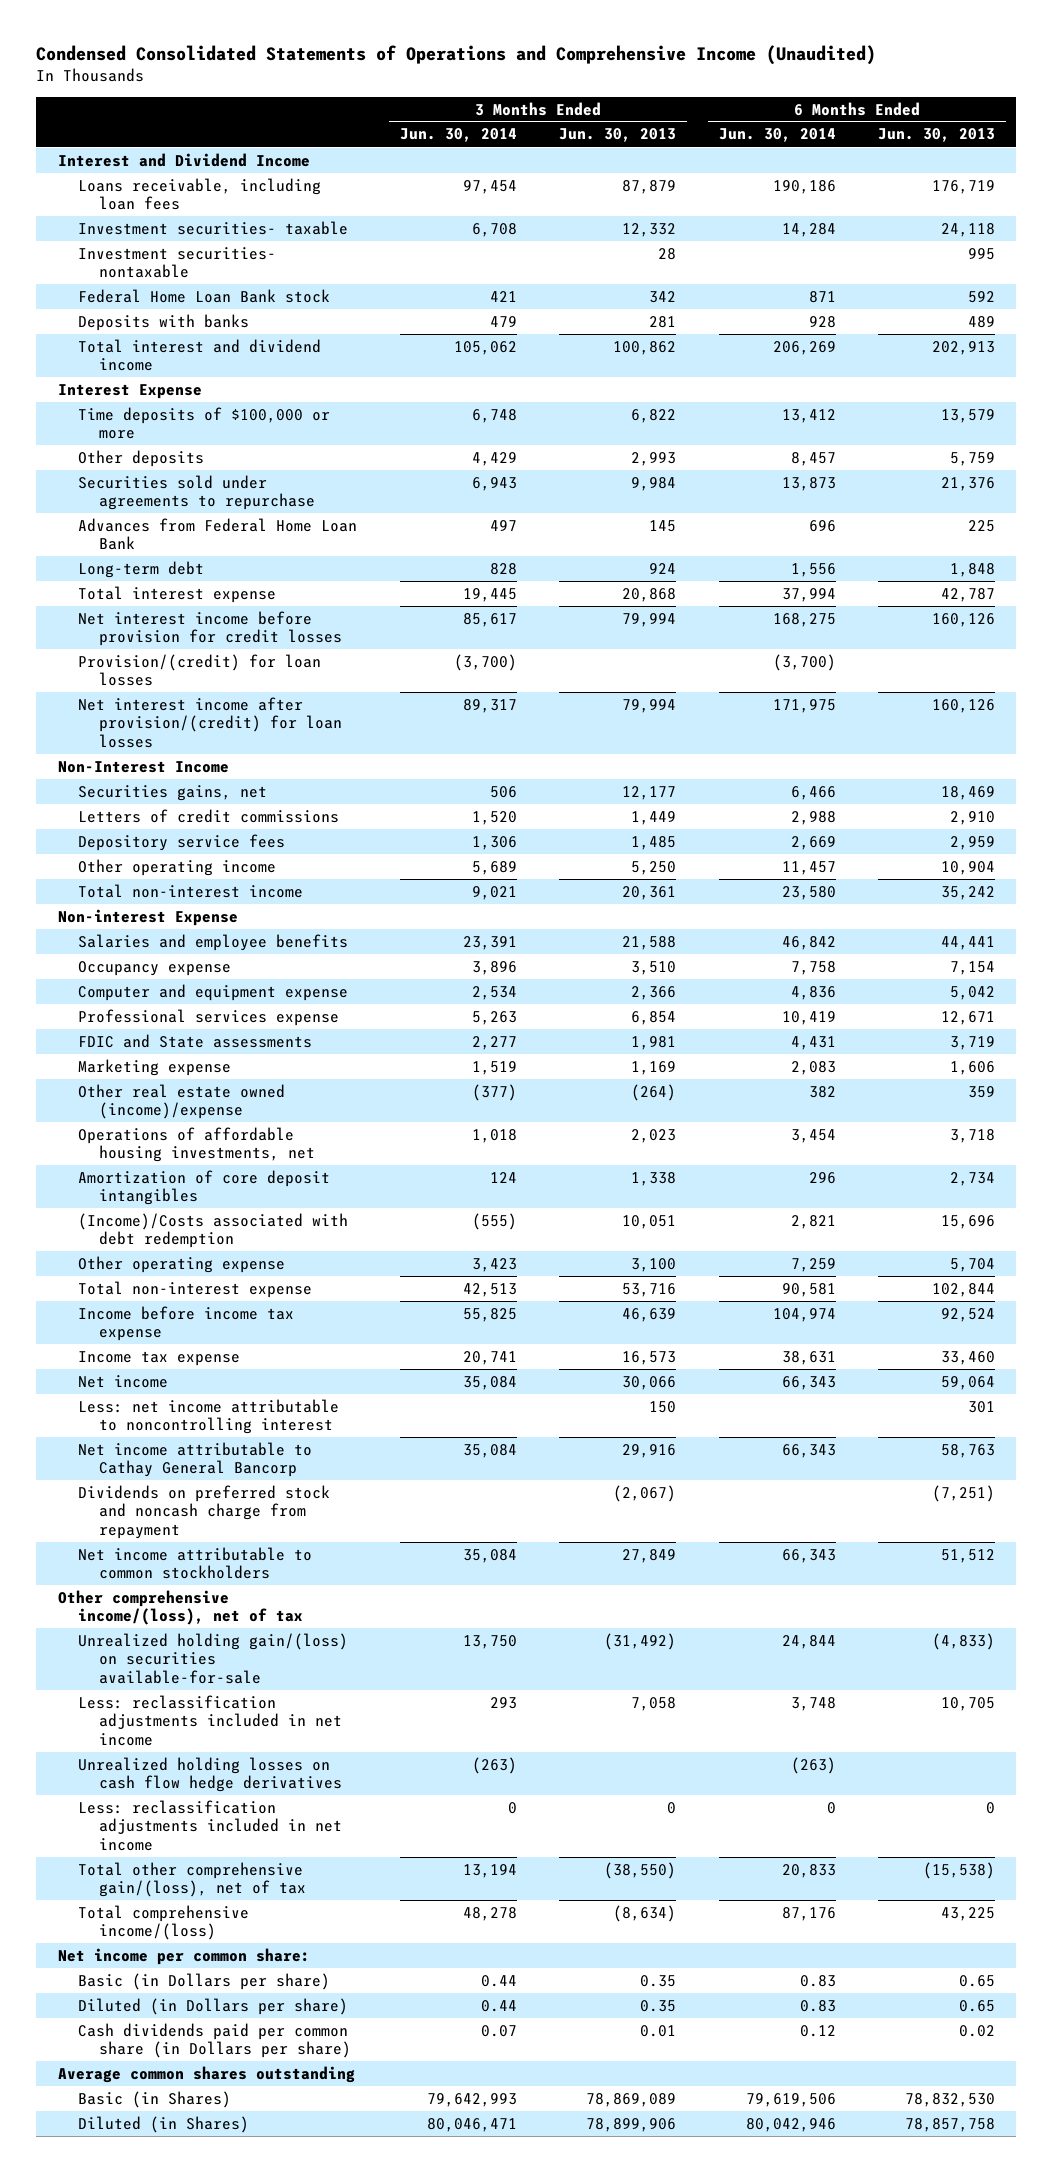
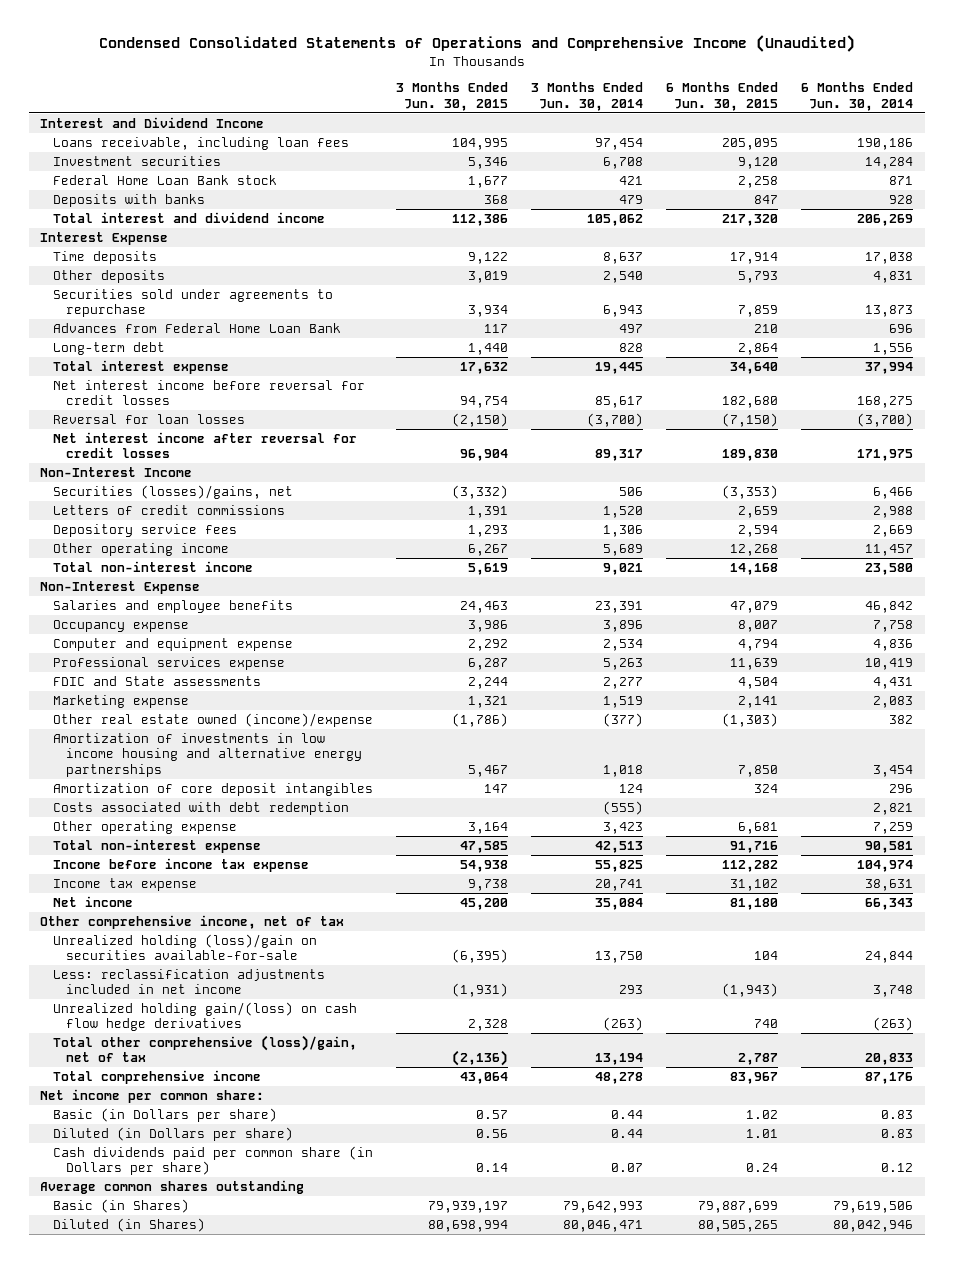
[559,128,677,143] Jun. 30, 2013 -> none
[877,128,995,143] Jun. 30, 2013 -> none
none -> [396,82,509,111] 3 Months Ended Jun. 30, 2015
none -> [666,82,779,111] 6 Months Ended Jun. 30, 2015
[78,246,277,279] Investment securities- nontaxable -> none
[78,220,349,235] Investment securities- taxable -> [53,155,222,166] Investment securities
[78,406,331,440] Time deposits of $100,000 or more -> none
none -> [53,250,158,264] Time deposits
[471,451,517,466] 4,429 -> [603,270,644,283] 2,540
[790,451,836,466] 8,457 -> [873,270,914,283] 4,831
[78,610,342,647] Net interest income before provision for credit losses -> [53,379,366,406] Net interest income before reversal for credit losses
[78,653,322,687] Provision/(credit) for loan losses -> [53,413,246,424] Reversal for loan losses
[78,696,342,748] Net interest income after provision/(credit) for loan losses -> [53,431,358,459] Net interest income after reversal for credit losses
[78,784,268,801] Securities gains, net -> [53,484,294,499] Securities (losses)/gains, net
[57,908,238,926] Non-interest Expense -> [40,580,201,594] Non-Interest Expense
[78,1126,315,1163] Operations of affordable housing investments, net -> [53,732,362,777] Amortization of investments in low income housing and alternative energy partnerships
[78,1212,349,1249] (Income)/Costs associated with debt redemption -> [53,801,350,815] Costs associated with debt redemption
[78,1398,340,1435] Less: net income attributable to noncontrolling interest -> none
[78,1441,313,1478] Net income attributable to Cathay General Bancorp -> none
[78,1484,331,1539] Dividends on preferred stock and noncash charge from repayment -> none
[78,1546,313,1580] Net income attributable to common stockholders -> none
[57,1589,304,1626] Other comprehensive income/(loss), net of tax -> [40,914,345,929] Other comprehensive income, net of tax
[78,1632,349,1684] Unrealized holding gain/(loss) on securities available-for-sale -> [53,933,318,961] Unrealized holding (loss)/gain on securities available-for-sale
[78,1799,342,1851] Less: reclassification adjustments included in net income -> none
[78,1756,342,1793] Unrealized holding losses on cash flow hedge derivatives -> [53,1001,358,1032] Unrealized holding gain/(loss) on cash flow hedge derivatives
[78,1861,306,1898] Total other comprehensive gain/(loss), net of tax -> [53,1034,358,1063] Total other comprehensive (loss)/gain, net of tax
[78,1904,250,1941] Total comprehensive income/(loss) -> [53,1069,262,1084] Total comprehensive income

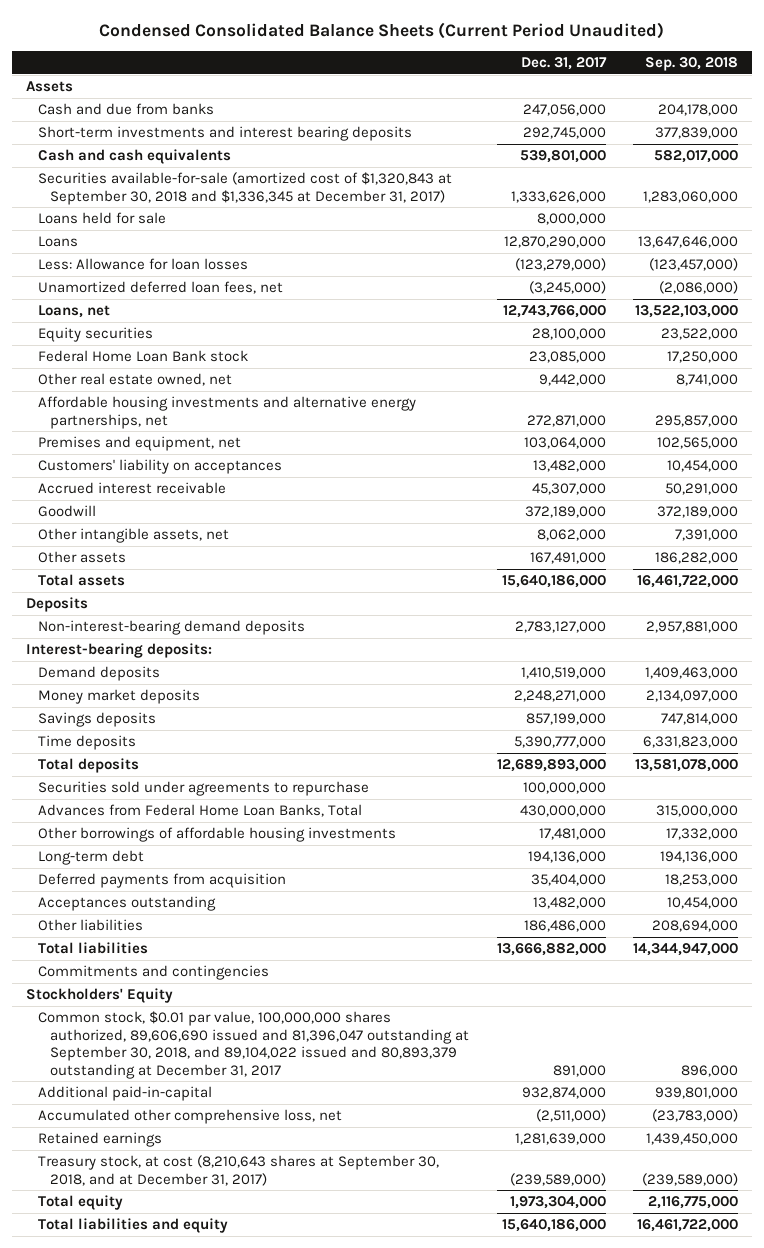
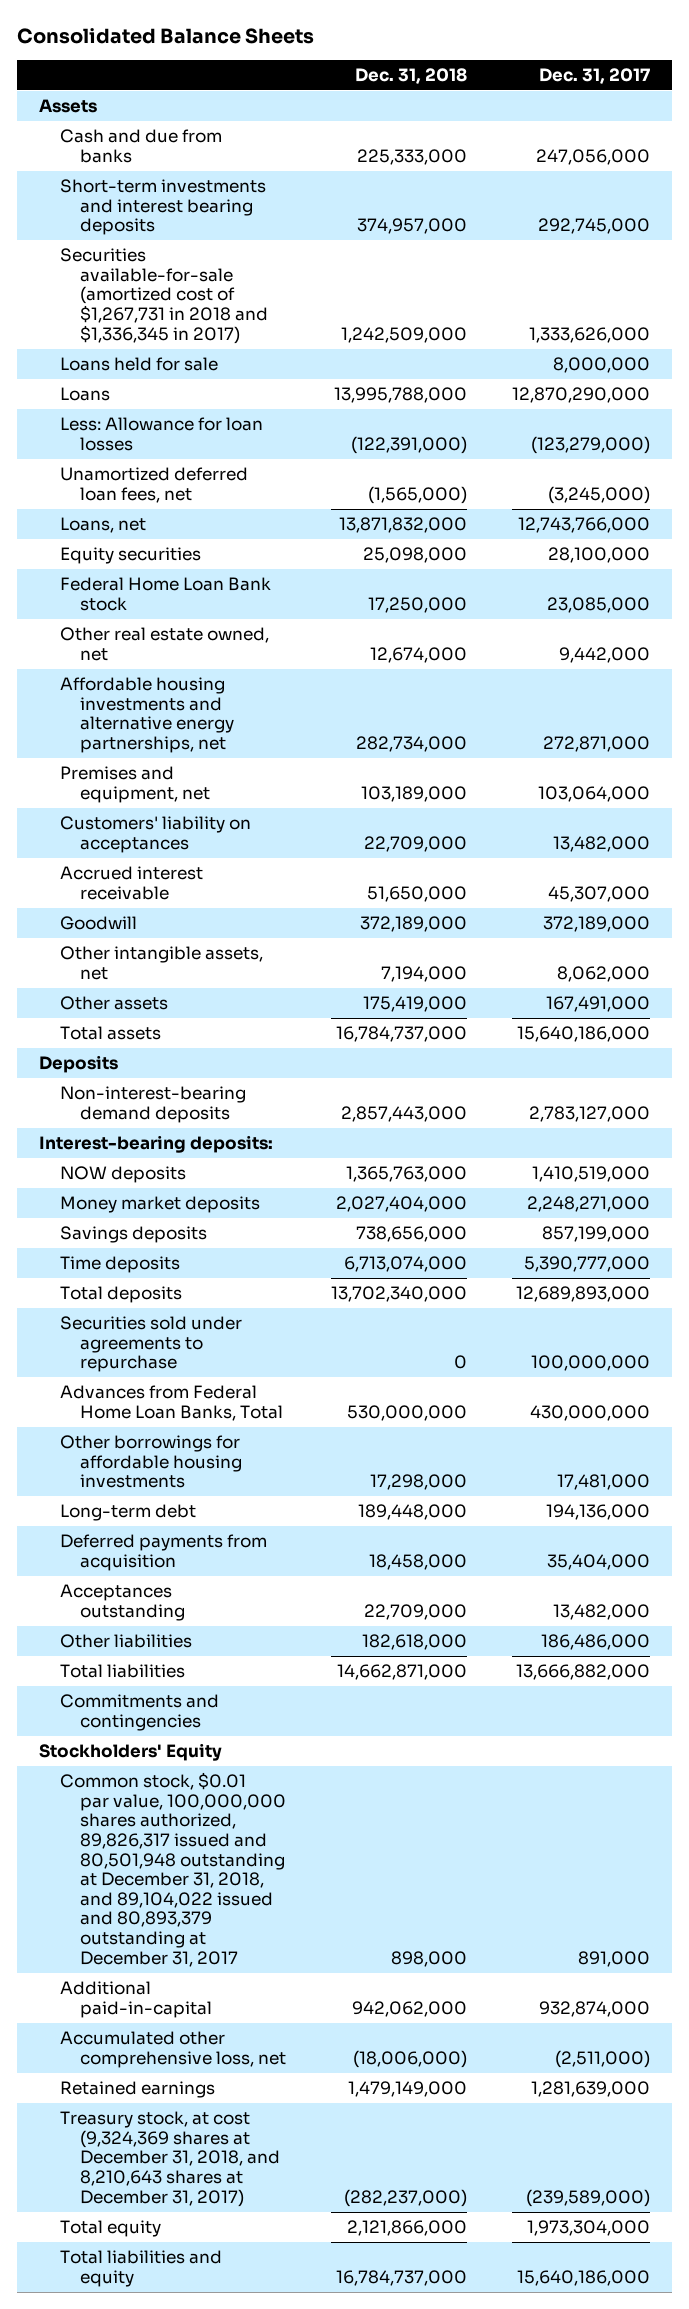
[99,21,665,39] Condensed Consolidated Balance Sheets (Current Period Unaudited) -> [16,27,314,44] Consolidated Balance Sheets
[645,57,739,72] Sep. 30, 2018 -> none
none -> [354,68,467,85] Dec. 31, 2018
[38,149,232,165] Cash and cash equivalents -> none
[38,172,453,205] Securities available-for-sale (amortized cost of $1,320,843 at September 30, 2018 and $1,336,345 at December 31, 2017) -> [59,248,268,344] Securities available-for-sale (amortized cost of $1,267,731 in 2018 and $1,336,345 in 2017)
[38,666,161,682] Demand deposits -> [59,1166,186,1184] NOW deposits
[38,827,397,843] Other borrowings of affordable housing investments -> [59,1435,242,1489] Other borrowings for affordable housing investments
[38,1011,470,1079] Common stock, $0.01 par value, 100,000,000 shares authorized, 89,606,690 issued and 81,396,047 outstanding at September 30, 2018, and 89,104,022 issued and 80,893,379 outstanding at December 31, 2017 -> [59,1772,286,1967] Common stock, $0.01 par value, 100,000,000 shares authorized, 89,826,317 issued and 80,501,948 outstanding at December 31, 2018, and 89,104,022 issued and 80,893,379 outstanding at December 31, 2017
[38,1155,440,1186] Treasury stock, at cost (8,210,643 shares at September 30, 2018, and at December 31, 2017) -> [59,2111,280,2207] Treasury stock, at cost (9,324,369 shares at December 31, 2018, and 8,210,643 shares at December 31, 2017)

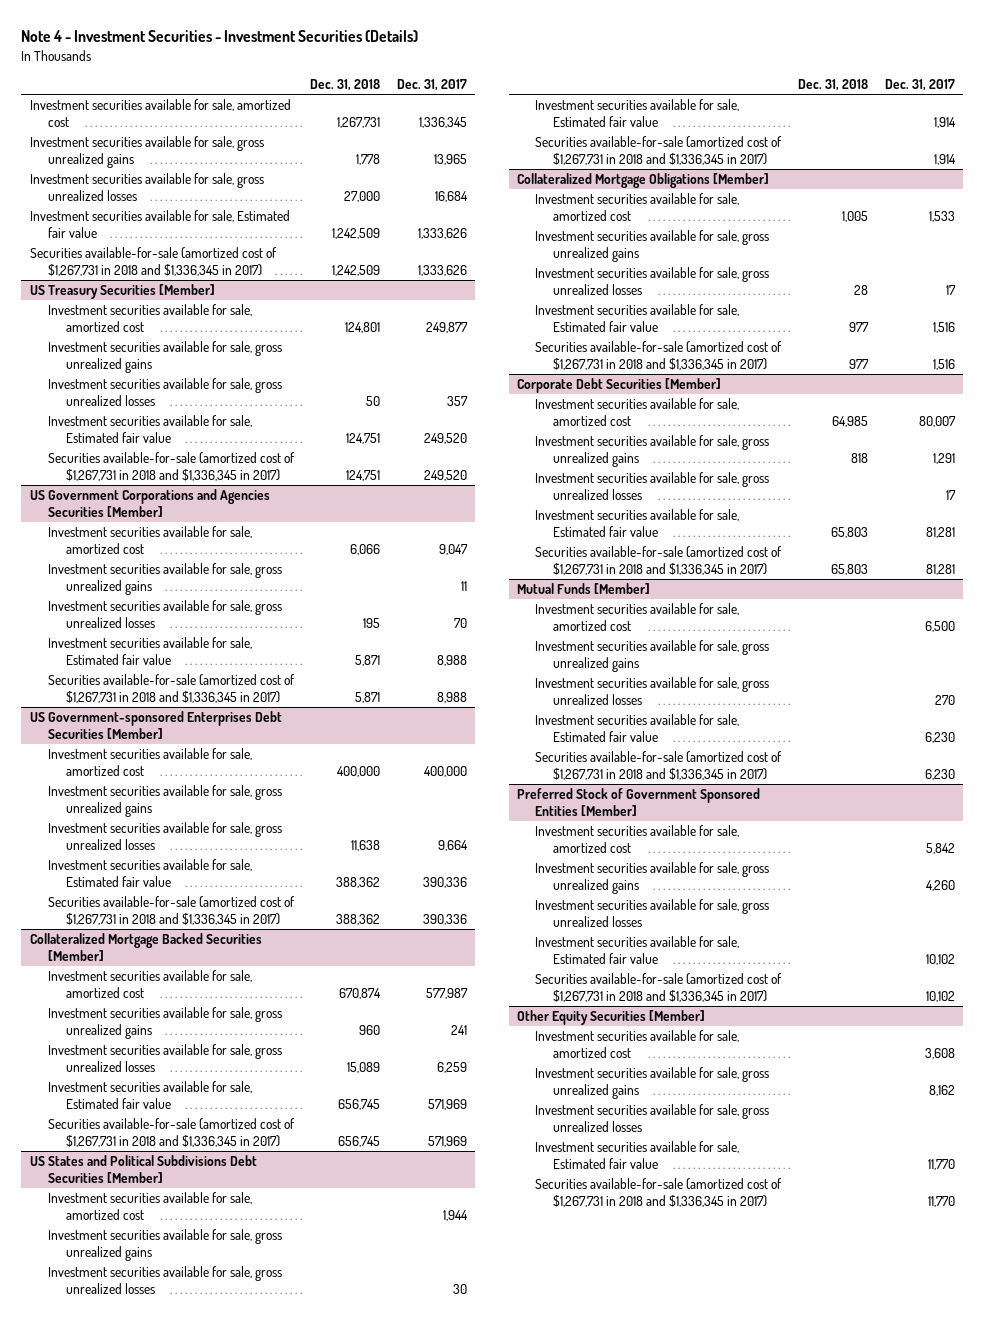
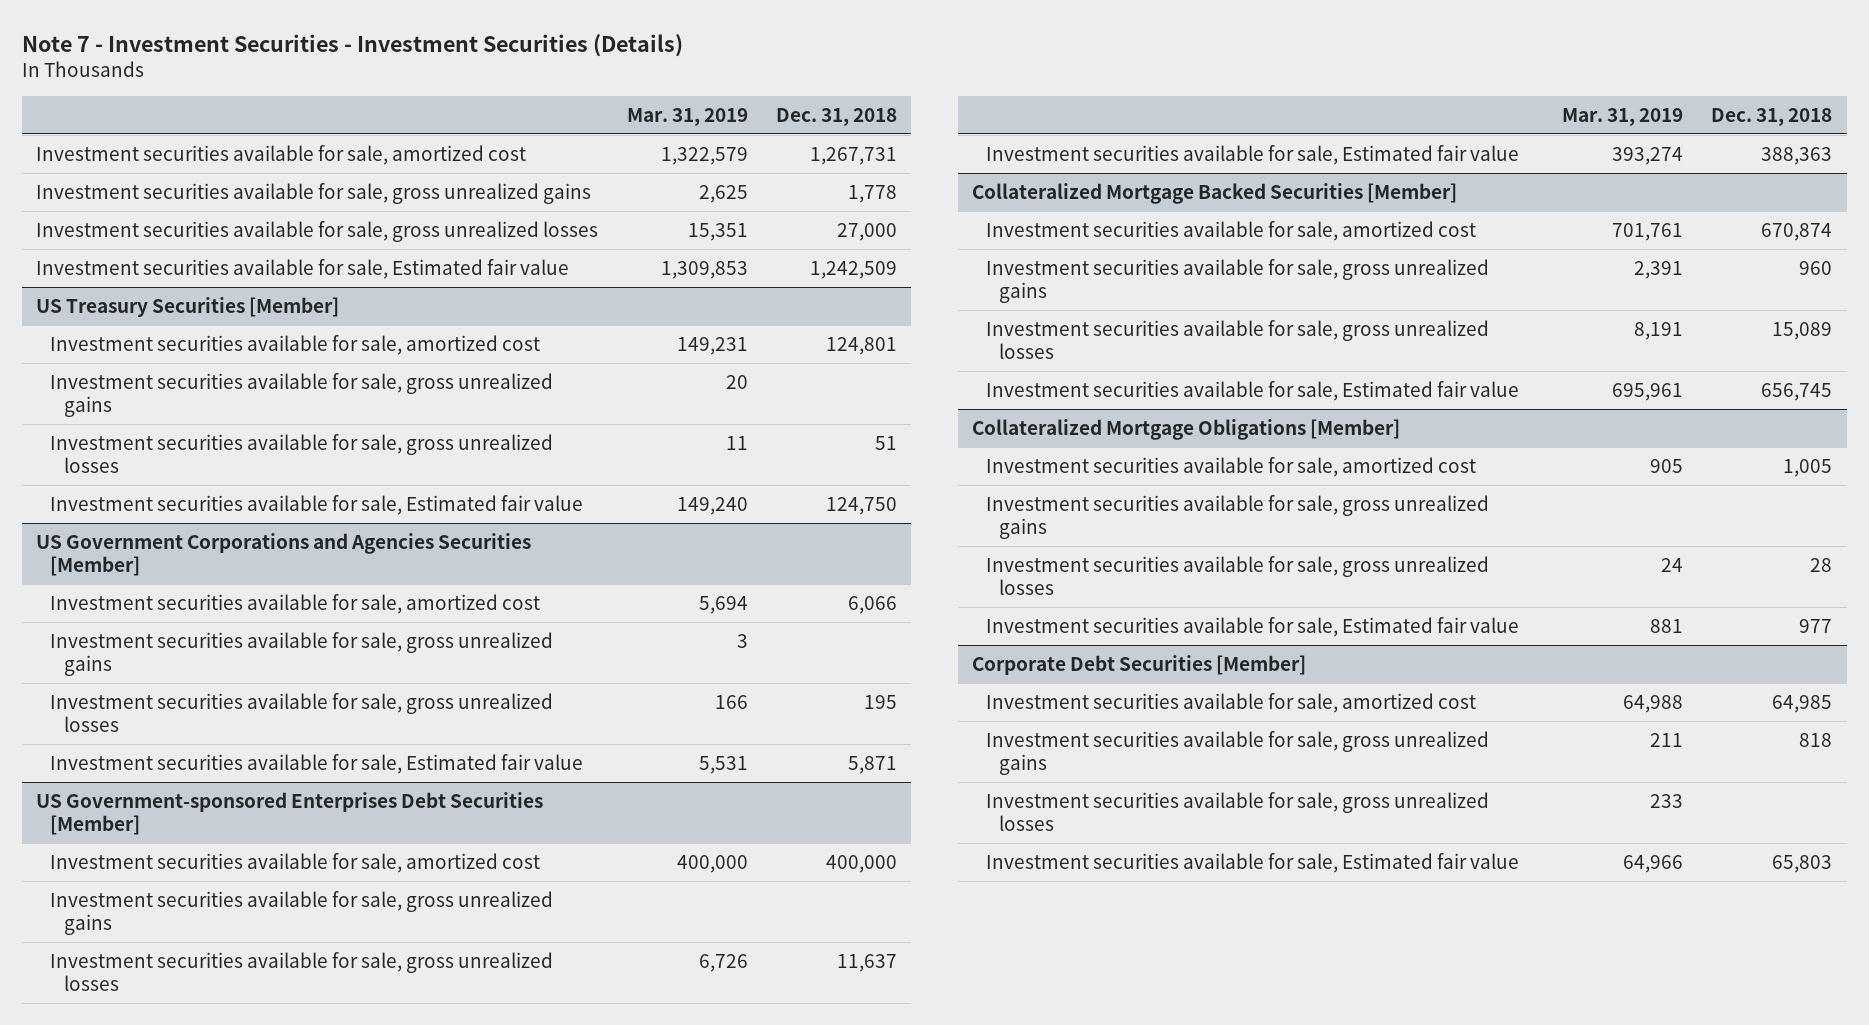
[21,30,419,43] Note 4 - Investment Securities - Investment Securities (Details) -> [22,33,684,57] Note 7 - Investment Securities - Investment Securities (Details)
[396,79,467,92] Dec. 31, 2017 -> none
none -> [626,107,748,126] Mar. 31, 2019
[29,247,277,276] Securities available-for-sale (amortized cost of $1,267,731 in 2018 and $1,336,345 in 2017) -> none
[47,452,295,481] Securities available-for-sale (amortized cost of $1,267,731 in 2018 and $1,336,345 in 2017) -> none
[366,395,381,406] 50 -> [874,435,897,450] 51
[346,432,381,444] 124,751 -> [825,496,897,515] 124,750
[47,674,295,703] Securities available-for-sale (amortized cost of $1,267,731 in 2018 and $1,336,345 in 2017) -> none
[47,896,295,925] Securities available-for-sale (amortized cost of $1,267,731 in 2018 and $1,336,345 in 2017) -> none
[351,839,381,851] 11,638 -> [836,953,897,972] 11,637
[336,876,381,888] 388,362 -> [1761,146,1833,165] 388,363
[47,1118,295,1147] Securities available-for-sale (amortized cost of $1,267,731 in 2018 and $1,336,345 in 2017) -> none
[29,1155,257,1183] US States and Political Subdivisions Debt Securities [Member] -> none
[47,1192,252,1220] Investment securities available for sale, amortized cost -> none
[47,1229,282,1261] Investment securities available for sale, gross unrealized gains -> none
[47,1266,282,1294] Investment securities available for sale, gross unrealized losses -> none
[535,99,740,127] Investment securities available for sale, Estimated fair value -> none
[535,136,783,165] Securities available-for-sale (amortized cost of $1,267,731 in 2018 and $1,336,345 in 2017) -> none
[535,341,783,370] Securities available-for-sale (amortized cost of $1,267,731 in 2018 and $1,336,345 in 2017) -> none
[535,546,783,575] Securities available-for-sale (amortized cost of $1,267,731 in 2018 and $1,336,345 in 2017) -> none
[517,583,651,595] Mutual Funds [Member] -> none
[535,603,740,631] Investment securities available for sale, amortized cost -> none
[535,640,770,672] Investment securities available for sale, gross unrealized gains -> none
[535,677,770,705] Investment securities available for sale, gross unrealized losses -> none
[535,714,740,742] Investment securities available for sale, Estimated fair value -> none
[535,751,783,780] Securities available-for-sale (amortized cost of $1,267,731 in 2018 and $1,336,345 in 2017) -> none
[517,788,761,816] Preferred Stock of Government Sponsored Entities [Member] -> none
[535,825,740,853] Investment securities available for sale, amortized cost -> none
[535,862,770,894] Investment securities available for sale, gross unrealized gains -> none
[535,899,770,927] Investment securities available for sale, gross unrealized losses -> none
[535,936,740,964] Investment securities available for sale, Estimated fair value -> none
[535,973,783,1002] Securities available-for-sale (amortized cost of $1,267,731 in 2018 and $1,336,345 in 2017) -> none
[517,1010,706,1026] Other Equity Securities [Member] -> none
[535,1030,740,1058] Investment securities available for sale, amortized cost -> none
[535,1067,770,1099] Investment securities available for sale, gross unrealized gains -> none
[535,1104,770,1132] Investment securities available for sale, gross unrealized losses -> none
[535,1141,740,1169] Investment securities available for sale, Estimated fair value -> none
[535,1178,783,1207] Securities available-for-sale (amortized cost of $1,267,731 in 2018 and $1,336,345 in 2017) -> none

